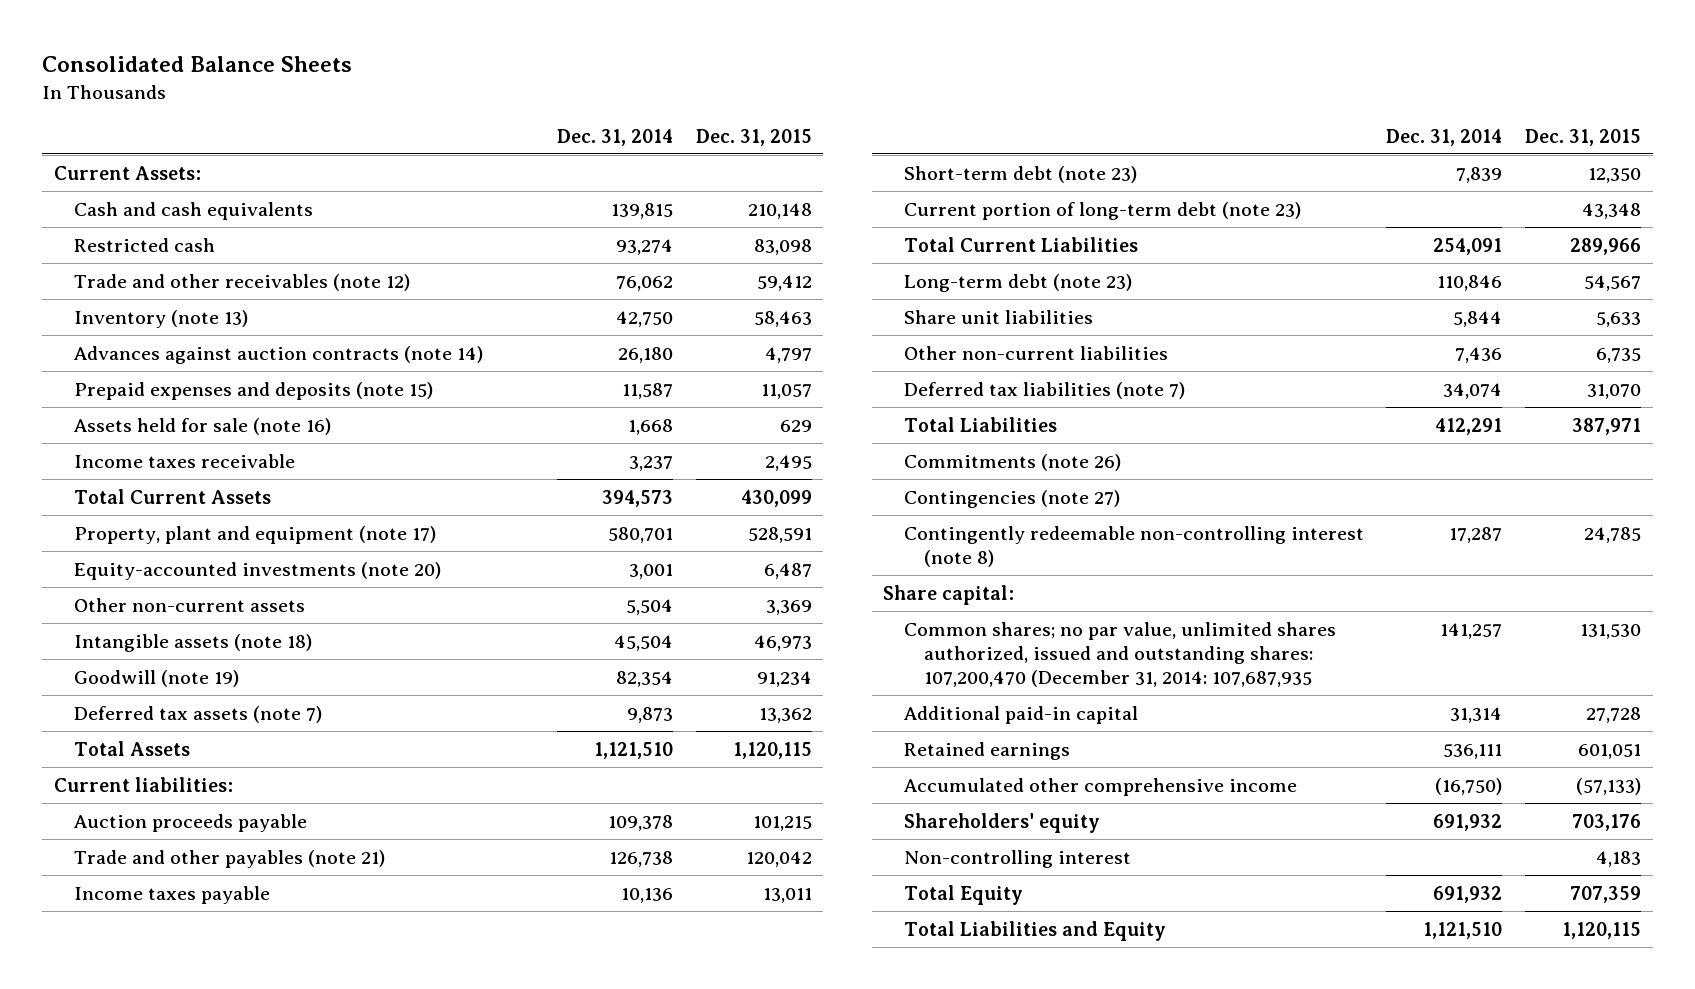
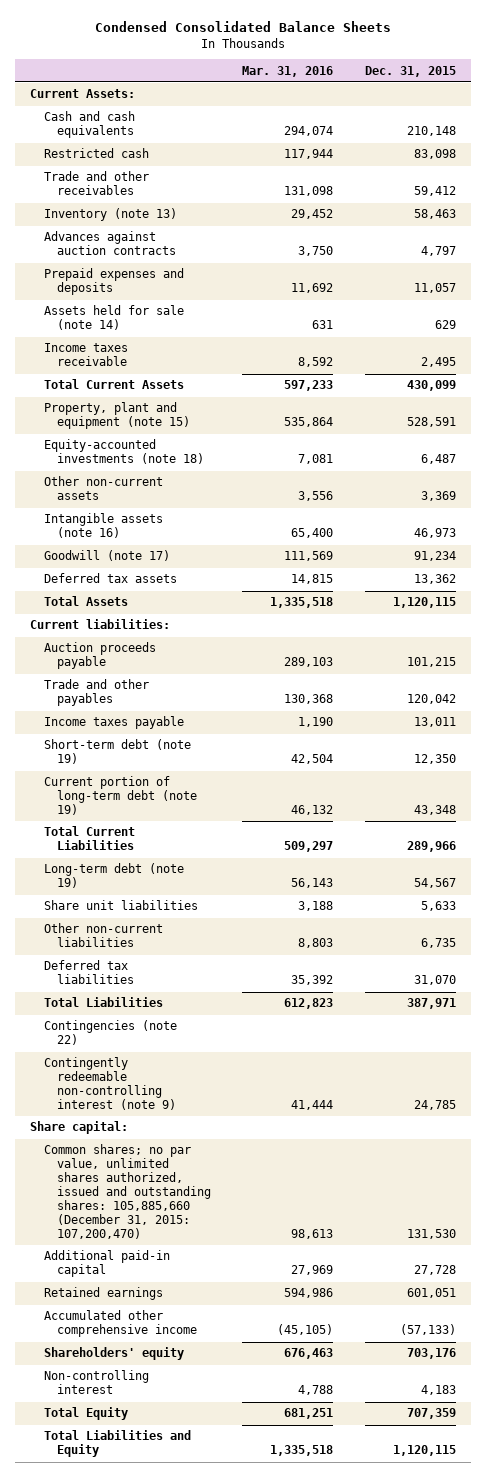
[42,56,353,73] Consolidated Balance Sheets -> [94,21,391,33] Condensed Consolidated Balance Sheets
[556,128,673,146] Dec. 31, 2014 -> none
none -> [242,65,334,77] Mar. 31, 2016
[73,273,410,291] Trade and other receivables (note 12) -> [43,171,149,196] Trade and other receivables
[73,345,483,364] Advances against auction contracts (note 14) -> [43,231,176,256] Advances against auction contracts
[73,381,433,400] Prepaid expenses and deposits (note 15) -> [43,268,184,296] Prepaid expenses and deposits
[73,417,331,435] Assets held for sale (note 16) -> [43,305,184,331] Assets held for sale (note 14)
[73,525,436,544] Property, plant and equipment (note 17) -> [43,402,190,430] Property, plant and equipment (note 15)
[73,561,441,580] Equity-accounted investments (note 20) -> [43,439,204,465] Equity-accounted investments (note 18)
[73,633,312,652] Intangible assets (note 18) -> [43,513,163,539] Intangible assets (note 16)
[73,669,239,687] Goodwill (note 19) -> [43,550,170,562] Goodwill (note 17)
[73,705,322,723] Deferred tax assets (note 7) -> [43,573,177,584] Deferred tax assets
[73,849,385,868] Trade and other payables (note 21) -> [43,679,149,707] Trade and other payables
[903,165,1137,183] Short-term debt (note 23) -> [43,739,191,765] Short-term debt (note 19)
[903,201,1301,220] Current portion of long-term debt (note 23) -> [43,776,197,816] Current portion of long-term debt (note 19)
[903,273,1132,292] Long-term debt (note 23) -> [43,863,184,889] Long-term debt (note 19)
[903,381,1185,399] Deferred tax liabilities (note 7) -> [43,960,134,985] Deferred tax liabilities
[903,453,1121,471] Commitments (note 26) -> none
[903,489,1120,508] Contingencies (note 27) -> [43,1020,177,1046] Contingencies (note 22)
[903,525,1364,567] Contingently redeemable non-controlling interest (note 8) -> [43,1057,176,1111] Contingently redeemable non-controlling interest (note 9)
[903,621,1336,687] Common shares; no par value, unlimited shares authorized, issued and outstanding shares: 107,200,470 (December 31, 2014: 107,687,935 -> [43,1144,211,1239] Common shares; no par value, unlimited shares authorized, issued and outstanding shares: 105,885,660 (December 31, 2015: 107,200,470)

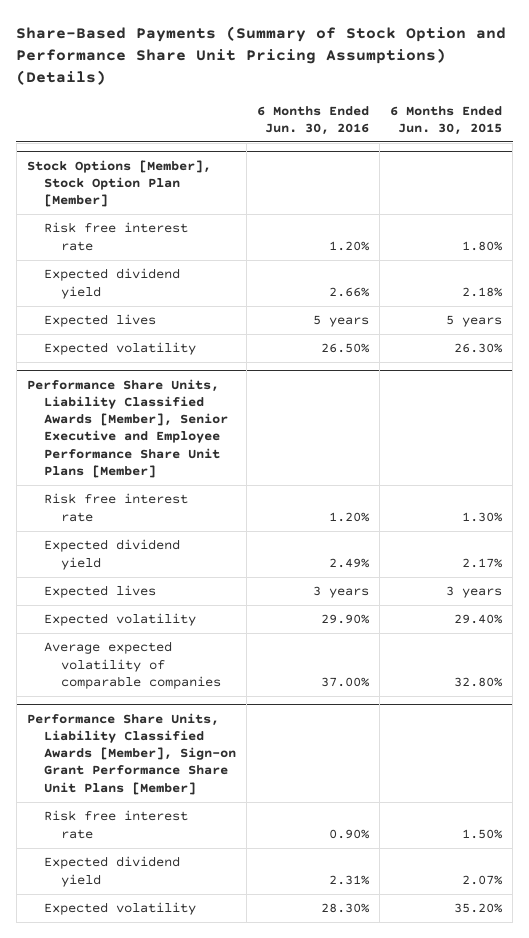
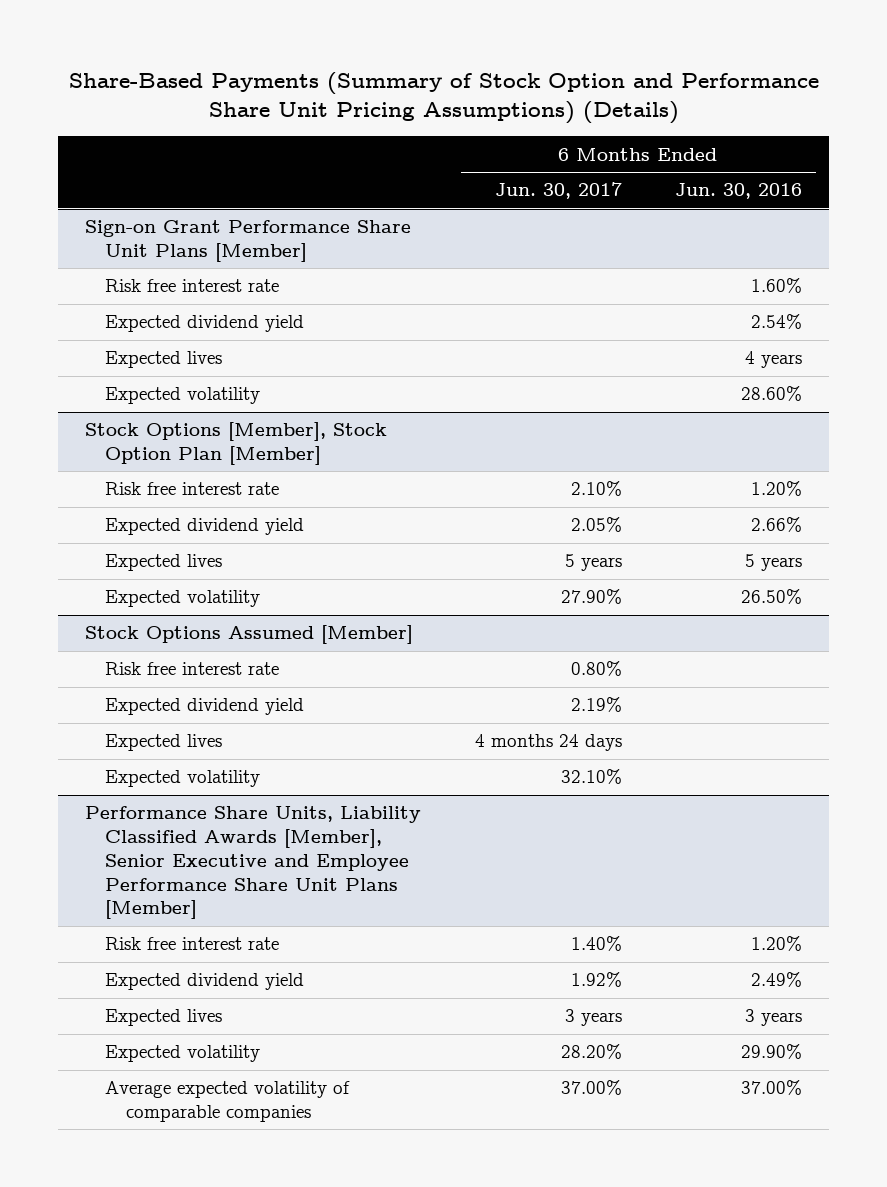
[390,105,503,135] 6 Months Ended Jun. 30, 2015 -> none
none -> [494,182,622,200] Jun. 30, 2017
none -> [85,220,412,263] Sign-on Grant Performance Share Unit Plans [Member]
none -> [105,279,280,293] Risk free interest rate
none -> [105,315,305,333] Expected dividend yield
none -> [105,351,223,369] Expected lives
none -> [105,387,261,405] Expected volatility
none -> [85,625,414,645] Stock Options Assumed [Member]
none -> [105,662,280,676] Risk free interest rate
none -> [105,698,305,716] Expected dividend yield
none -> [105,734,223,752] Expected lives
none -> [105,770,261,788] Expected volatility
[26,712,236,795] Performance Share Units, Liability Classified Awards [Member], Sign-on Grant Performance Share Unit Plans [Member] -> none
[43,810,188,839] Risk free interest rate -> none
[43,856,180,887] Expected dividend yield -> none
[43,902,196,916] Expected volatility -> none

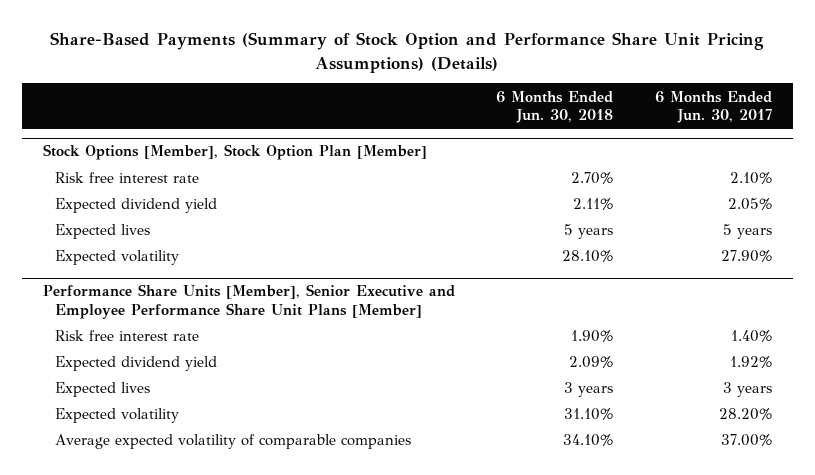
[675,183,803,200] Jun. 30, 2016 -> none
none -> [496,90,614,124] 6 Months Ended Jun. 30, 2018
[85,220,412,263] Sign-on Grant Performance Share Unit Plans [Member] -> none
[105,279,280,293] Risk free interest rate -> none
[105,315,305,333] Expected dividend yield -> none
[105,351,223,369] Expected lives -> none
[105,387,261,405] Expected volatility -> none
[85,625,414,645] Stock Options Assumed [Member] -> none
[105,662,280,676] Risk free interest rate -> none
[105,698,305,716] Expected dividend yield -> none
[105,734,223,752] Expected lives -> none
[105,770,261,788] Expected volatility -> none
[85,806,422,920] Performance Share Units, Liability Classified Awards [Member], Senior Executive and Employee Performance Share Unit Plans [Member] -> [42,284,455,319] Performance Share Units [Member], Senior Executive and Employee Performance Share Unit Plans [Member]

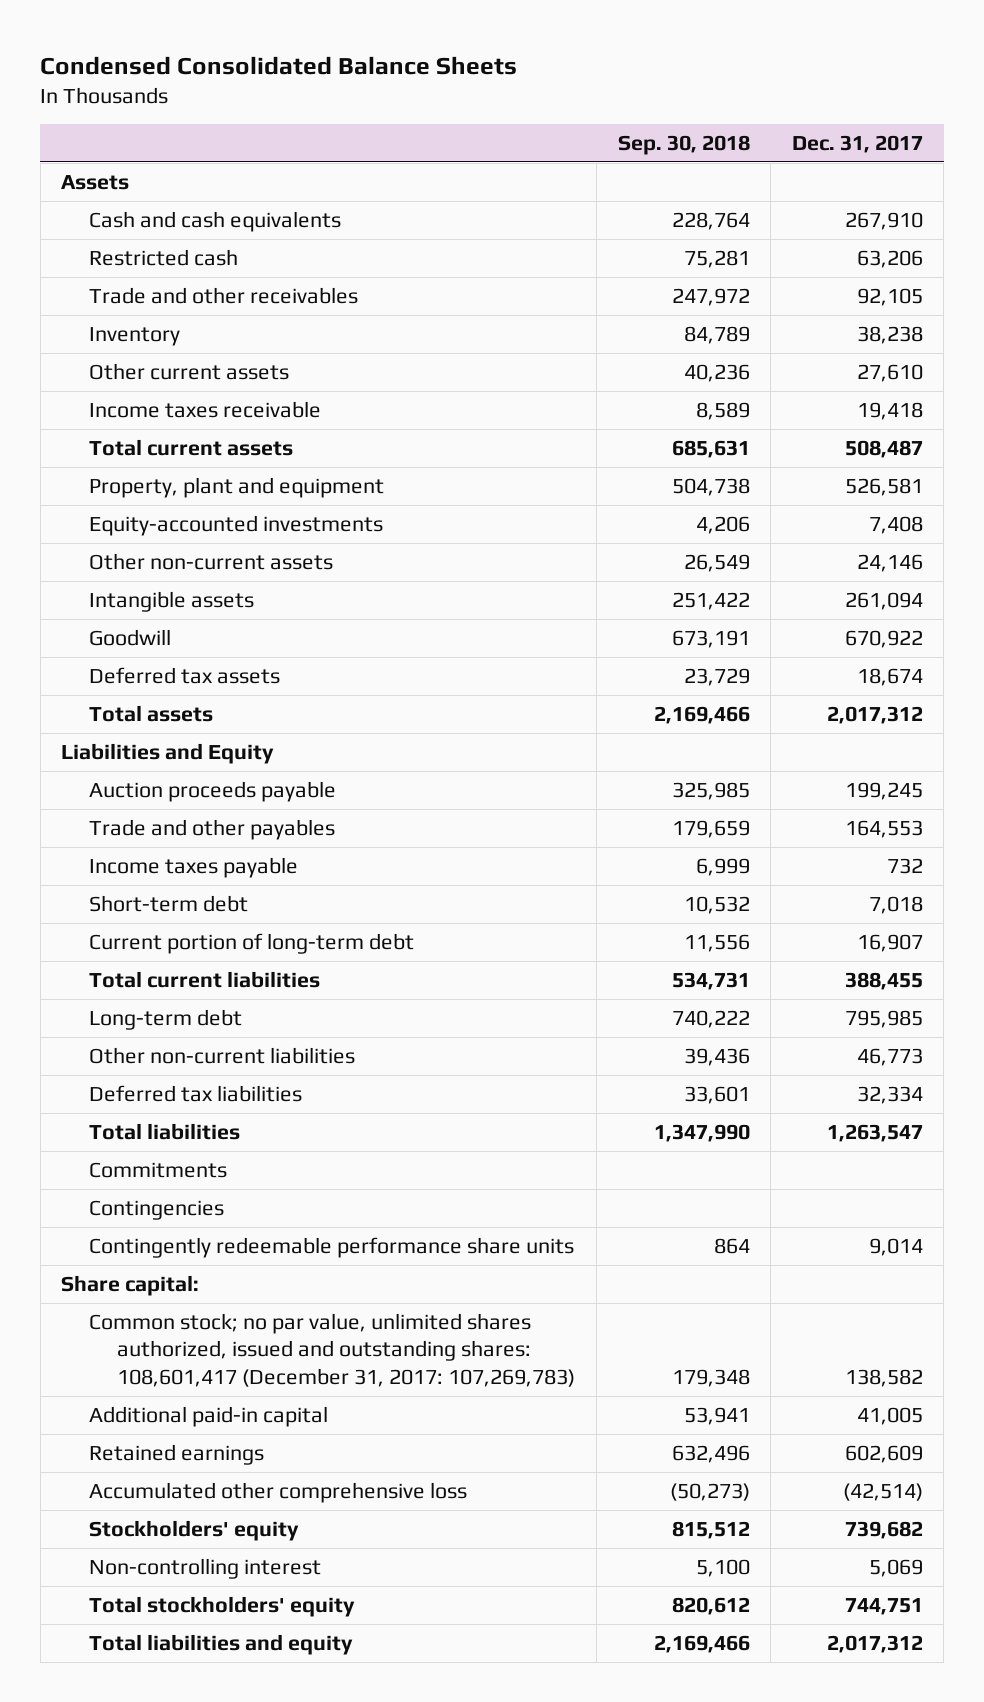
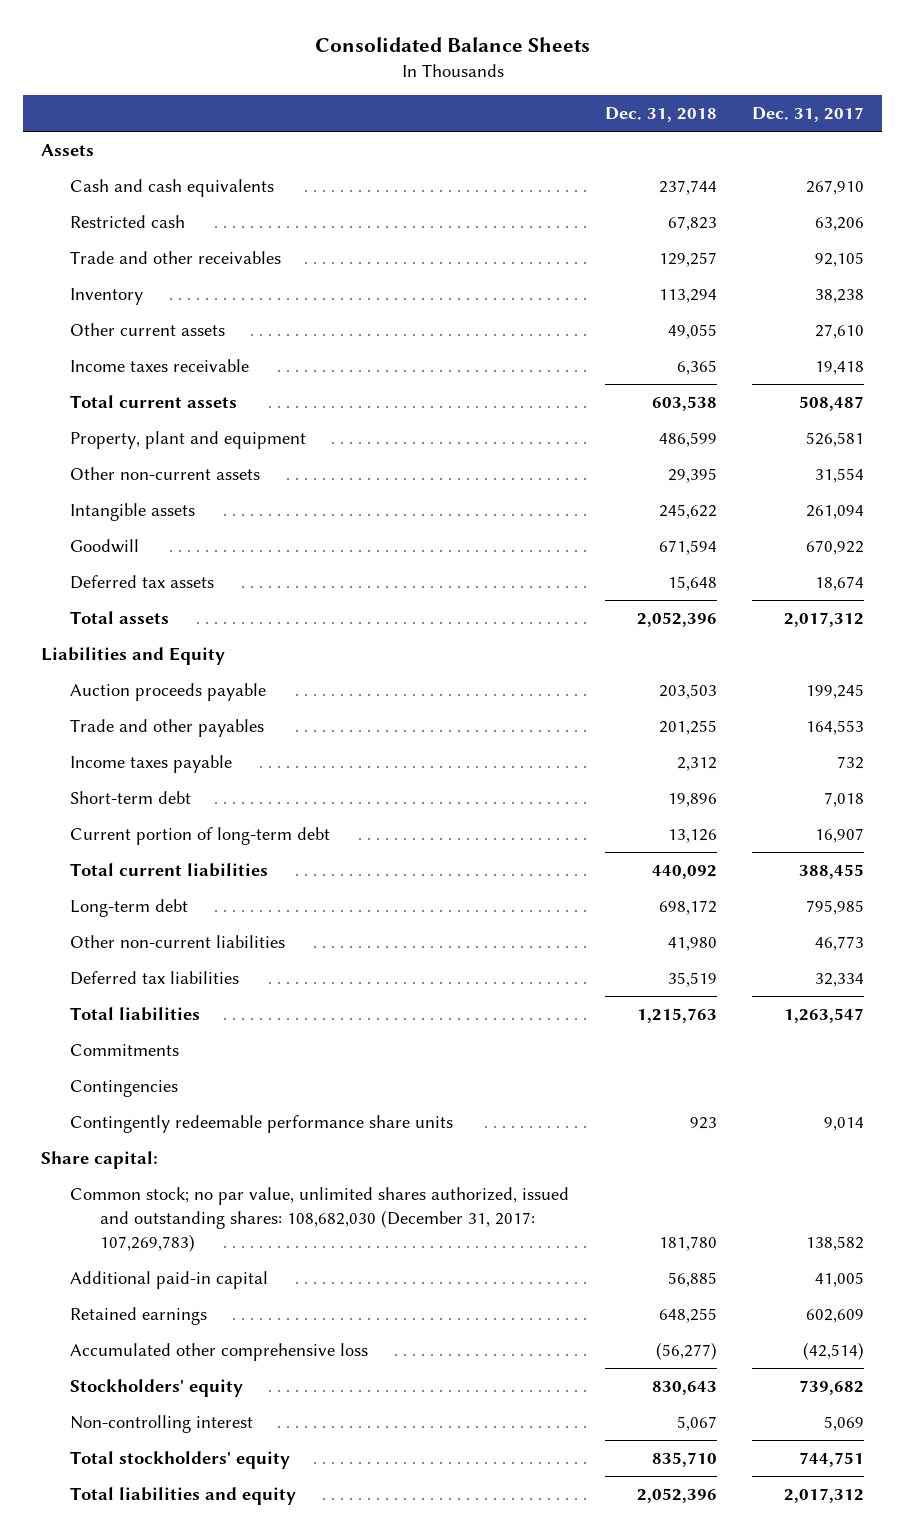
[40,55,518,75] Condensed Consolidated Balance Sheets -> [314,36,590,52] Consolidated Balance Sheets
[617,135,750,156] Sep. 30, 2018 -> none
none -> [604,107,717,123] Dec. 31, 2018
[89,514,384,536] Equity-accounted investments -> none
[856,553,923,572] 24,146 -> [814,468,864,484] 31,554
[89,1312,576,1387] Common stock; no par value, unlimited shares authorized, issued and outstanding shares: 108,601,417 (December 31, 2017: 107,269,783) -> [70,1187,570,1252] Common stock; no par value, unlimited shares authorized, issued and outstanding shares: 108,682,030 (December 31, 2017: 107,269,783)

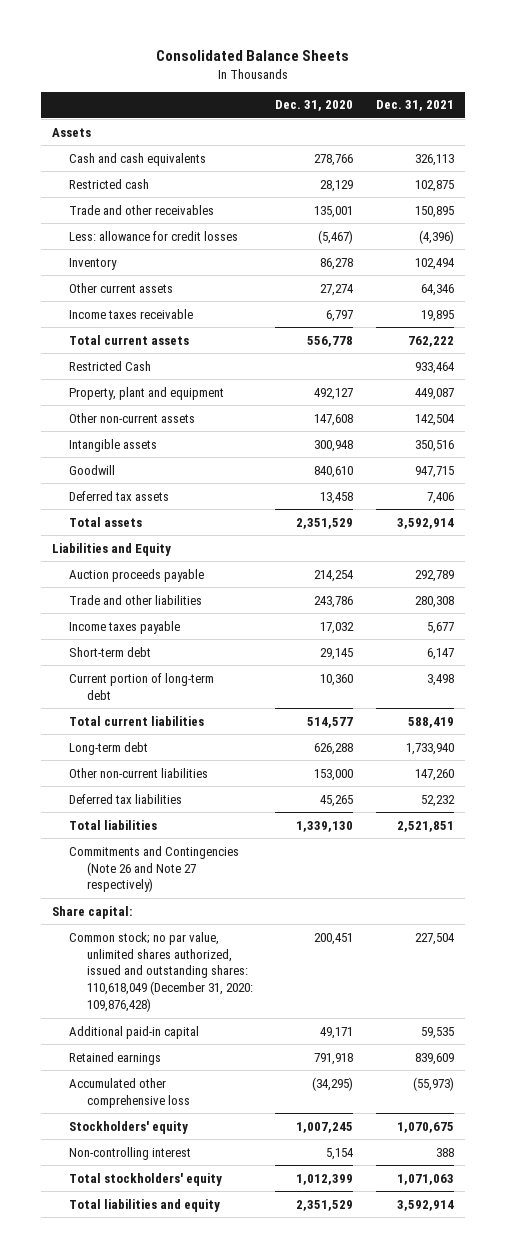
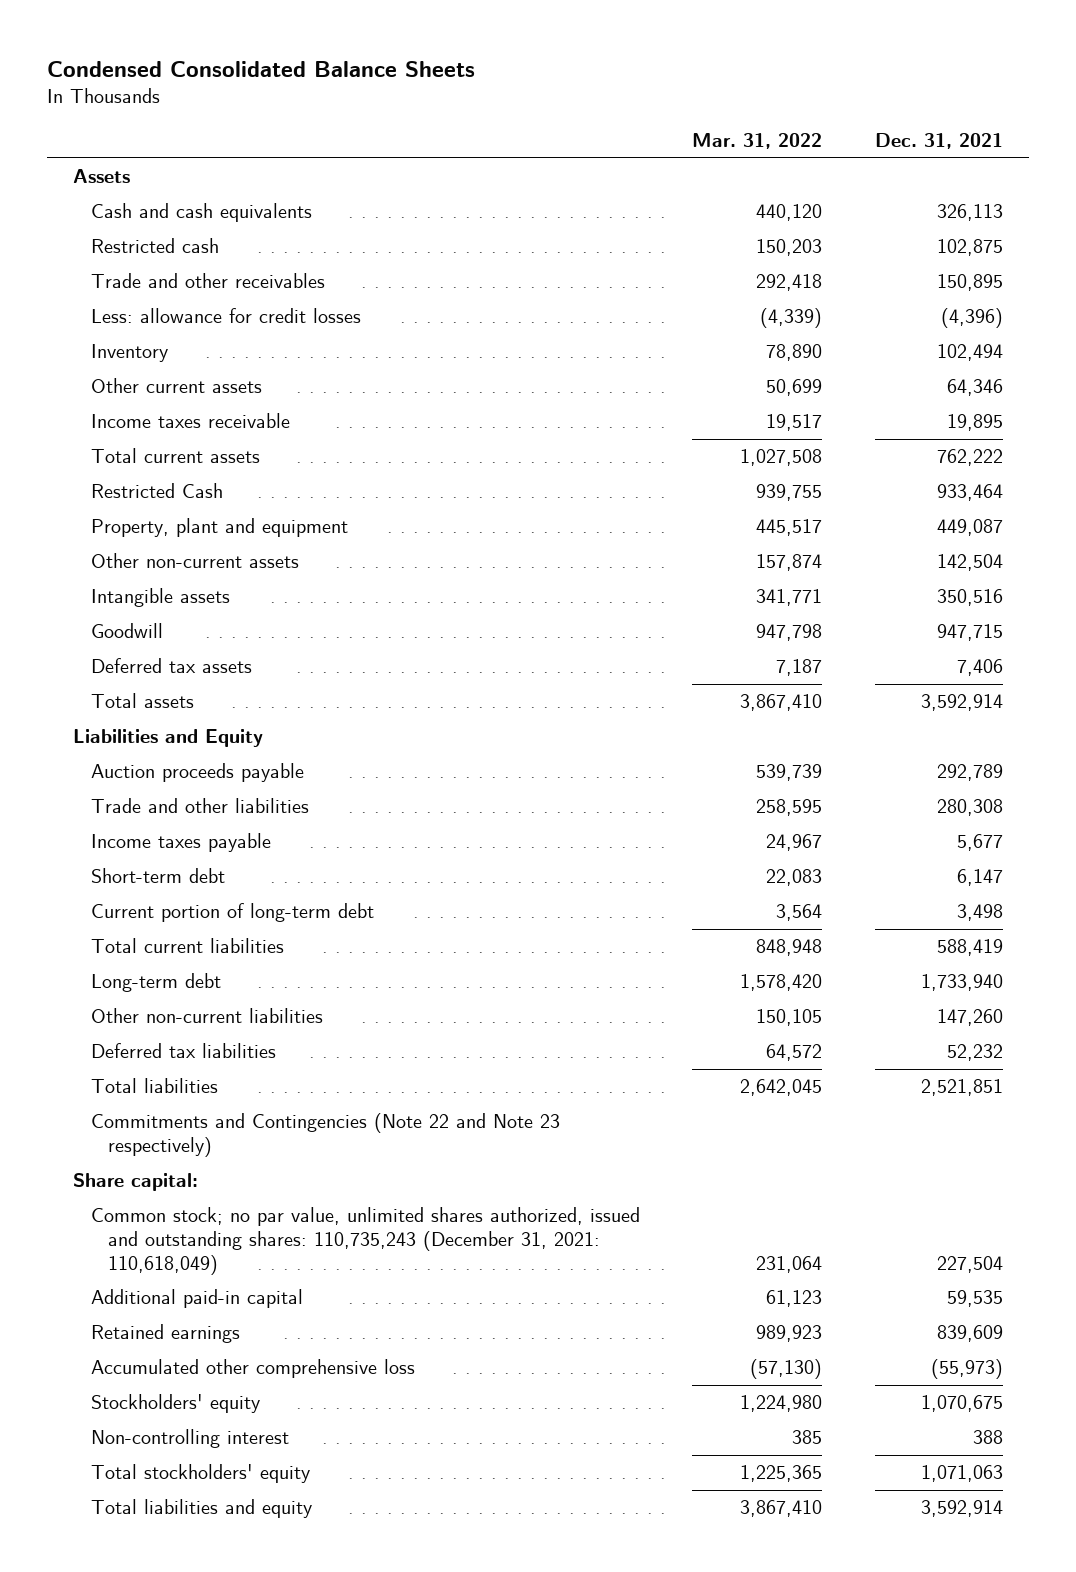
[156,50,350,62] Consolidated Balance Sheets -> [47,61,476,78] Condensed Consolidated Balance Sheets
[275,100,354,112] Dec. 31, 2020 -> none
none -> [692,133,823,150] Mar. 31, 2022
[69,845,240,893] Commitments and Contingencies (Note 26 and Note 27 respectively) -> [90,1113,560,1158] Commitments and Contingencies (Note 22 and Note 23 respectively)
[69,931,253,1012] Common stock; no par value, unlimited shares authorized, issued and outstanding shares: 110,618,049 (December 31, 2020: 109,876,428) -> [90,1207,640,1275] Common stock; no par value, unlimited shares authorized, issued and outstanding shares: 110,735,243 (December 31, 2021: 110,618,049)

